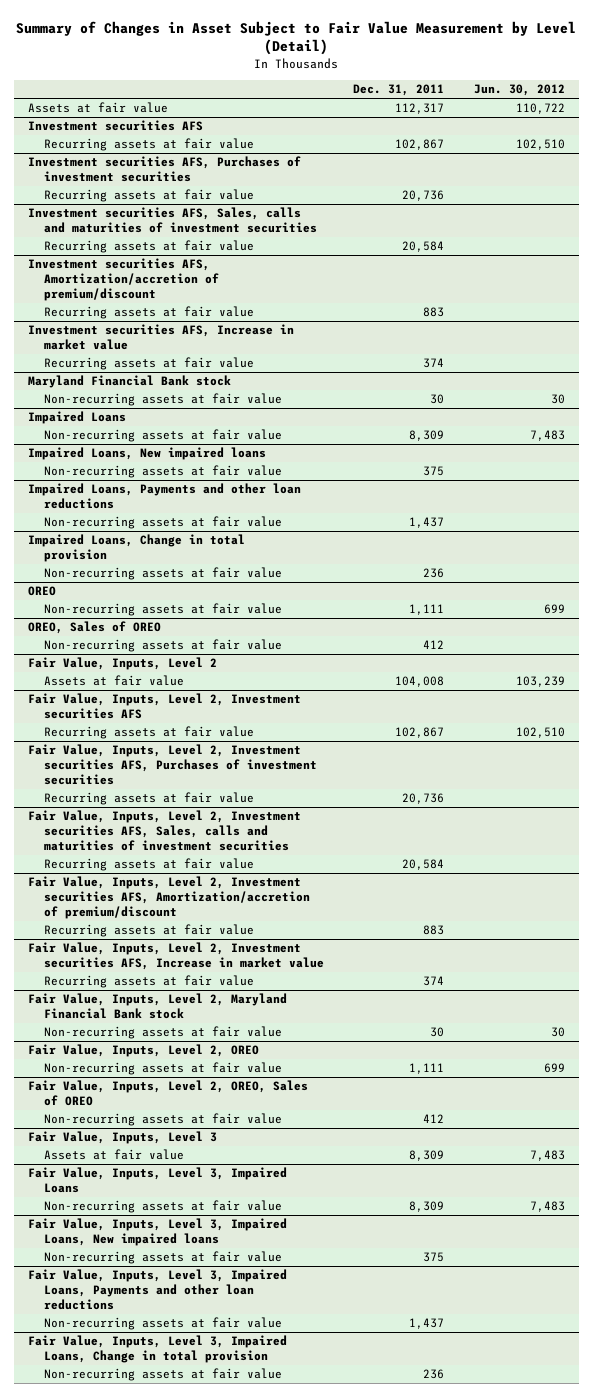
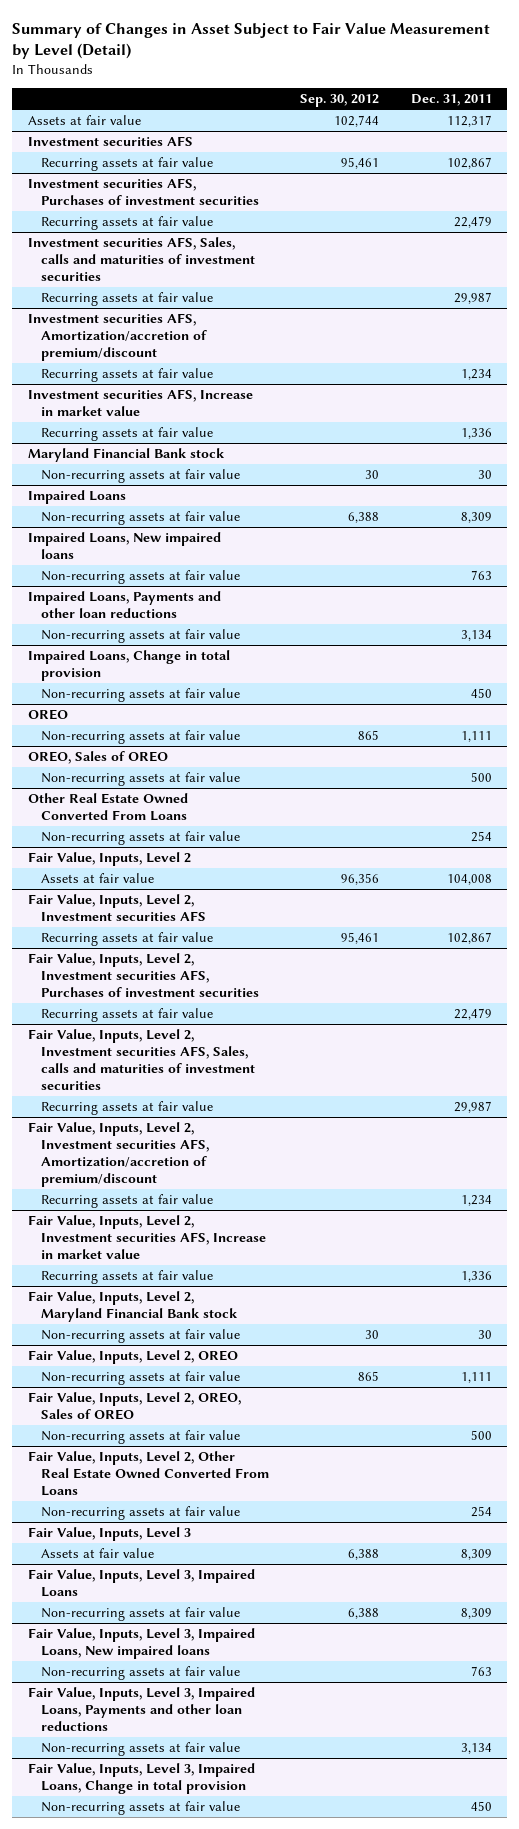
[473,84,565,97] Jun. 30, 2012 -> none
none -> [300,94,380,108] Sep. 30, 2012
[402,190,445,202] 20,736 -> [453,215,492,228] 22,479
[402,241,445,253] 20,584 -> [453,291,492,304] 29,987
[423,307,445,318] 883 -> [460,368,492,380] 1,234
[423,358,445,369] 374 -> [460,427,492,439] 1,336
[423,466,445,477] 375 -> [470,569,492,580] 763
[409,517,445,529] 1,437 -> [460,629,492,641] 3,134
[423,568,445,579] 236 -> [470,687,492,698] 450
[423,640,445,650] 412 -> [470,771,492,782] 500
none -> [27,792,188,822] Other Real Estate Owned Converted From Loans
none -> [40,830,240,845] Non-recurring assets at fair value
[402,793,445,805] 20,736 -> [453,1007,492,1020] 22,479
[402,859,445,871] 20,584 -> [453,1100,492,1113] 29,987
[423,925,445,936] 883 -> [460,1194,492,1206] 1,234
[423,976,445,987] 374 -> [460,1270,492,1282] 1,336
[423,1114,445,1124] 412 -> [470,1429,492,1440] 500
none -> [27,1450,269,1497] Fair Value, Inputs, Level 2, Other Real Estate Owned Converted From Loans
none -> [40,1505,240,1520] Non-recurring assets at fair value
[423,1252,445,1263] 375 -> [470,1665,492,1676] 763
[409,1318,445,1330] 1,437 -> [460,1742,492,1754] 3,134
[423,1369,445,1380] 236 -> [470,1800,492,1811] 450

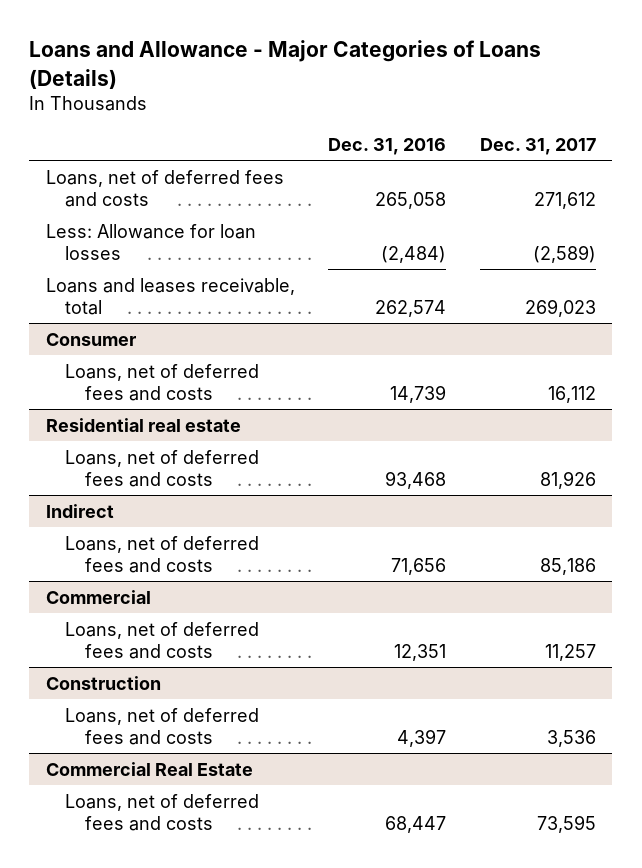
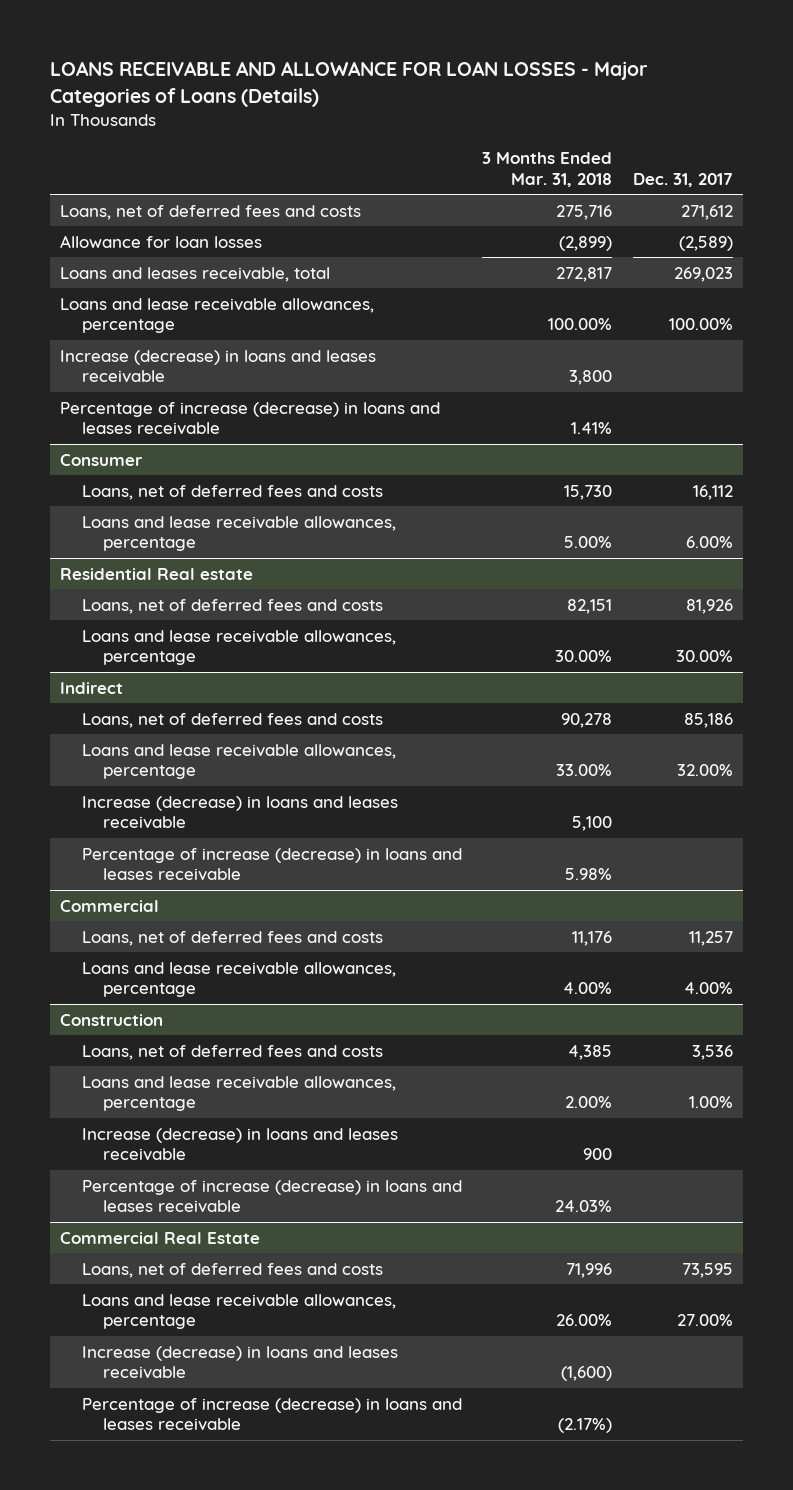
[29,40,542,89] Loans and Allowance - Major Categories of Loans (Details) -> [50,61,649,107] LOANS RECEIVABLE AND ALLOWANCE FOR LOAN LOSSES - Major Categories of Loans (Details)
[328,137,447,155] Dec. 31, 2016 -> none
none -> [482,152,613,187] 3 Months Ended Mar. 31, 2018
[45,223,256,261] Less: Allowance for loan losses -> [60,234,263,248] Allowance for loan losses
none -> [60,297,375,334] Loans and lease receivable allowances, percentage
none -> [60,349,377,384] Increase (decrease) in loans and leases receivable
none -> [60,401,441,436] Percentage of increase (decrease) in loans and leases receivable
none -> [81,515,396,552] Loans and lease receivable allowances, percentage
[45,417,241,432] Residential real estate -> [60,567,254,580] Residential Real estate
none -> [81,629,396,666] Loans and lease receivable allowances, percentage
none -> [81,743,396,780] Loans and lease receivable allowances, percentage
none -> [81,795,398,830] Increase (decrease) in loans and leases receivable
none -> [81,847,462,882] Percentage of increase (decrease) in loans and leases receivable
none -> [81,961,396,998] Loans and lease receivable allowances, percentage
none -> [81,1075,396,1112] Loans and lease receivable allowances, percentage
none -> [81,1127,398,1162] Increase (decrease) in loans and leases receivable
none -> [81,1179,462,1214] Percentage of increase (decrease) in loans and leases receivable
none -> [81,1293,396,1330] Loans and lease receivable allowances, percentage
none -> [81,1345,398,1380] Increase (decrease) in loans and leases receivable
none -> [81,1397,462,1432] Percentage of increase (decrease) in loans and leases receivable

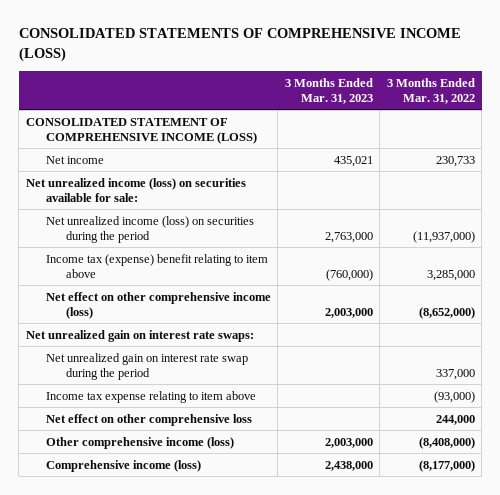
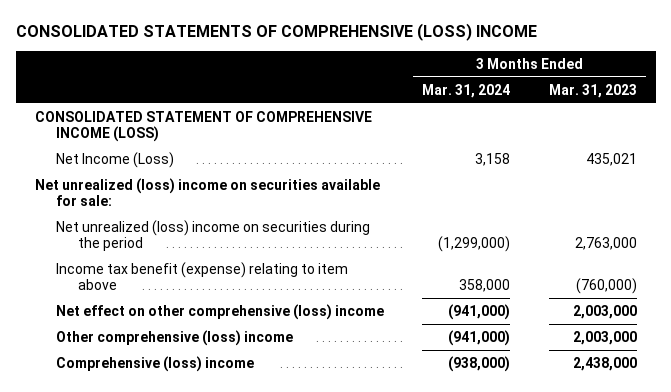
[18,28,461,63] CONSOLIDATED STATEMENTS OF COMPREHENSIVE INCOME (LOSS) -> [15,22,537,41] CONSOLIDATED STATEMENTS OF COMPREHENSIVE (LOSS) INCOME
[386,77,475,104] 3 Months Ended Mar. 31, 2022 -> none
none -> [422,83,511,98] Mar. 31, 2024
[25,329,254,342] Net unrealized gain on interest rate swaps: -> none
[45,352,248,380] Net unrealized gain on interest rate swap during the period -> none
[45,390,256,403] Income tax expense relating to item above -> none
[45,413,252,426] Net effect on other comprehensive loss -> none
[45,155,104,164] Net income -> [56,151,175,168] Net Income (Loss)
[25,177,246,202] Net unrealized income (loss) on securities available for sale: -> [34,177,380,207] Net unrealized (loss) income on securities available for sale:
[45,215,254,243] Net unrealized income (loss) on securities during the period -> [56,219,371,252] Net unrealized (loss) income on securities during the period
[45,253,268,278] Income tax (expense) benefit relating to item above -> [56,261,349,291] Income tax benefit (expense) relating to item above
[45,291,271,319] Net effect on other comprehensive income (loss) -> [56,303,385,320] Net effect on other comprehensive (loss) income
[45,436,234,449] Other comprehensive income (loss) -> [56,329,294,346] Other comprehensive (loss) income
[45,459,201,472] Comprehensive income (loss) -> [56,355,255,372] Comprehensive (loss) income

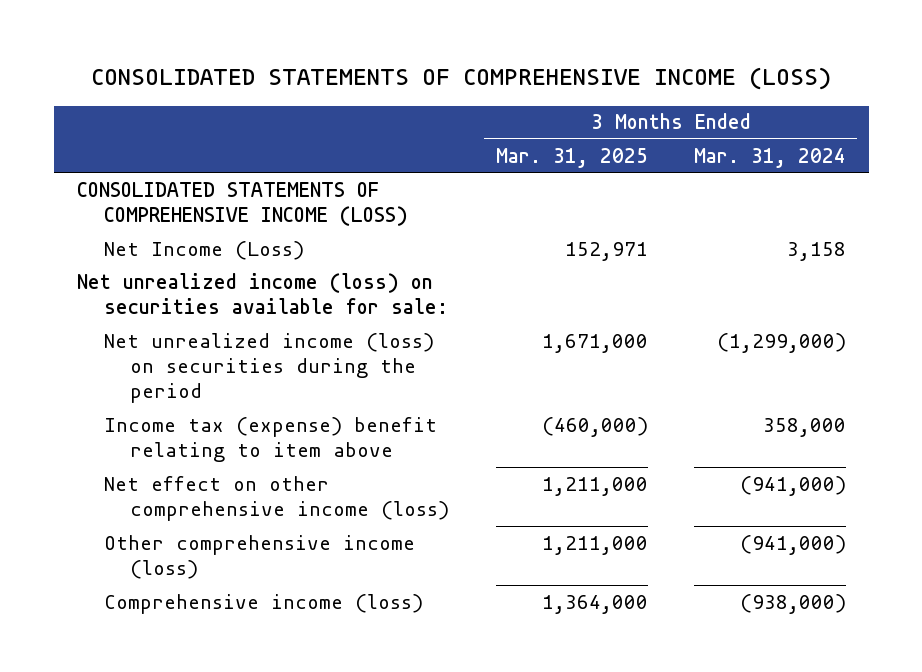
[15,22,537,41] CONSOLIDATED STATEMENTS OF COMPREHENSIVE (LOSS) INCOME -> [91,67,832,91] CONSOLIDATED STATEMENTS OF COMPREHENSIVE INCOME (LOSS)
[548,83,637,98] Mar. 31, 2023 -> none
none -> [495,147,648,168] Mar. 31, 2025
[34,110,372,143] CONSOLIDATED STATEMENT OF COMPREHENSIVE INCOME (LOSS) -> [76,181,408,227] CONSOLIDATED STATEMENTS OF COMPREHENSIVE INCOME (LOSS)
[34,177,380,207] Net unrealized (loss) income on securities available for sale: -> [76,272,448,315] Net unrealized income (loss) on securities available for sale:
[56,219,371,252] Net unrealized (loss) income on securities during the period -> [103,332,434,404] Net unrealized income (loss) on securities during the period
[56,261,349,291] Income tax benefit (expense) relating to item above -> [103,416,437,463] Income tax (expense) benefit relating to item above
[56,303,385,320] Net effect on other comprehensive (loss) income -> [103,475,450,522] Net effect on other comprehensive income (loss)
[56,329,294,346] Other comprehensive (loss) income -> [103,534,415,580] Other comprehensive income (loss)
[56,355,255,372] Comprehensive (loss) income -> [103,593,423,614] Comprehensive income (loss)

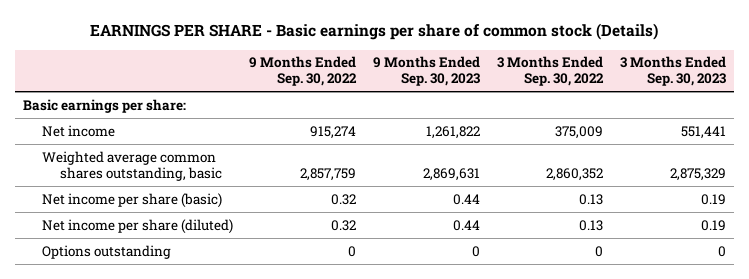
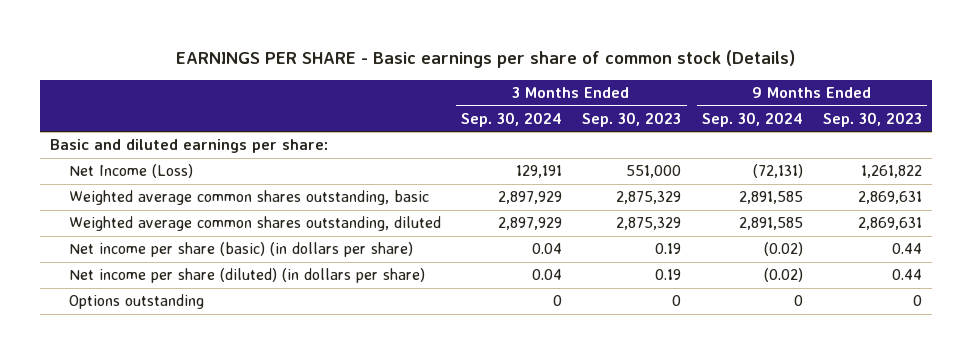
[249,56,358,87] 9 Months Ended Sep. 30, 2022 -> none
[496,56,604,87] 3 Months Ended Sep. 30, 2022 -> none
none -> [461,111,563,127] Sep. 30, 2024
none -> [701,111,803,127] Sep. 30, 2024
[23,98,187,113] Basic earnings per share: -> [50,139,329,154] Basic and diluted earnings per share:
[41,124,115,137] Net income -> [68,164,193,179] Net Income (Loss)
[680,125,726,139] 551,441 -> [626,165,682,179] 551,000
none -> [68,216,441,232] Weighted average common shares outstanding, diluted
[41,192,222,208] Net income per share (basic) -> [68,242,413,258] Net income per share (basic) (in dollars per share)
[41,218,233,234] Net income per share (diluted) -> [68,268,425,284] Net income per share (diluted) (in dollars per share)

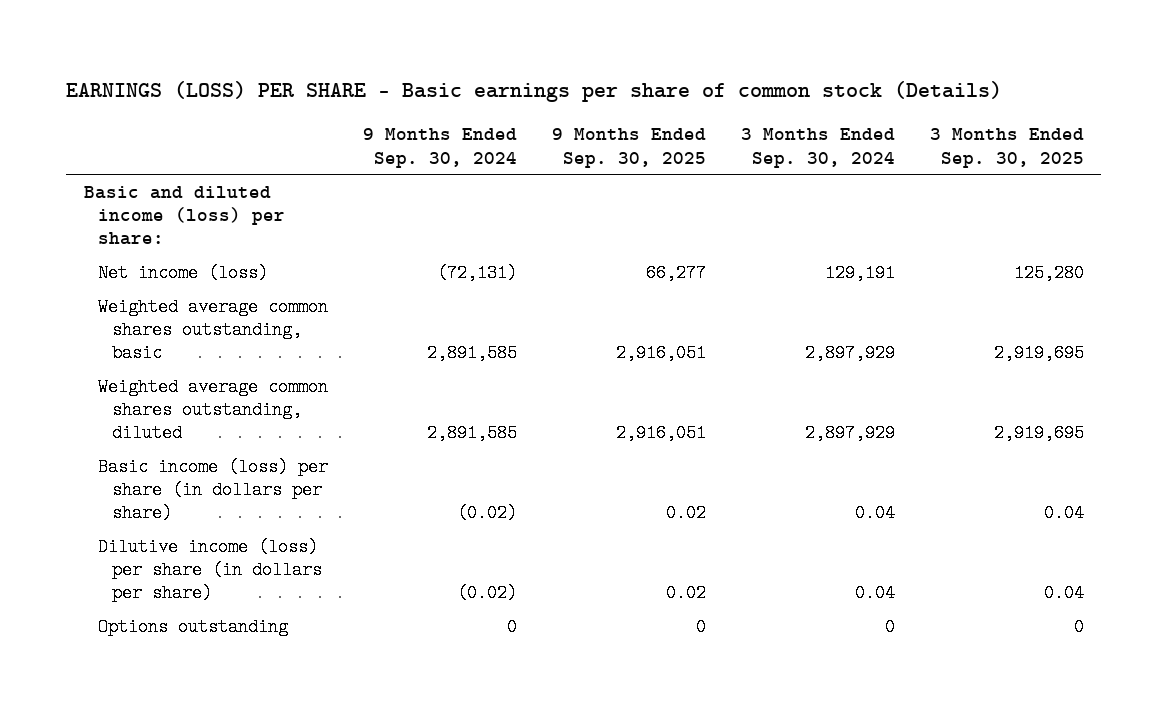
[176,50,796,69] EARNINGS PER SHARE - Basic earnings per share of common stock (Details) -> [66,81,1003,103] EARNINGS (LOSS) PER SHARE - Basic earnings per share of common stock (Details)
[582,111,682,127] Sep. 30, 2023 -> none
[823,111,923,127] Sep. 30, 2023 -> none
none -> [551,128,706,168] 9 Months Ended Sep. 30, 2025
none -> [929,128,1084,168] 3 Months Ended Sep. 30, 2025
[50,139,329,154] Basic and diluted earnings per share: -> [83,186,285,246] Basic and diluted income (loss) per share:
[68,164,193,179] Net Income (Loss) -> [97,264,268,283] Net income (loss)
[68,242,413,258] Net income per share (basic) (in dollars per share) -> [97,458,328,523] Basic income (loss) per share (in dollars per share)
[68,268,425,284] Net income per share (diluted) (in dollars per share) -> [97,538,322,603] Dilutive income (loss) per share (in dollars per share)

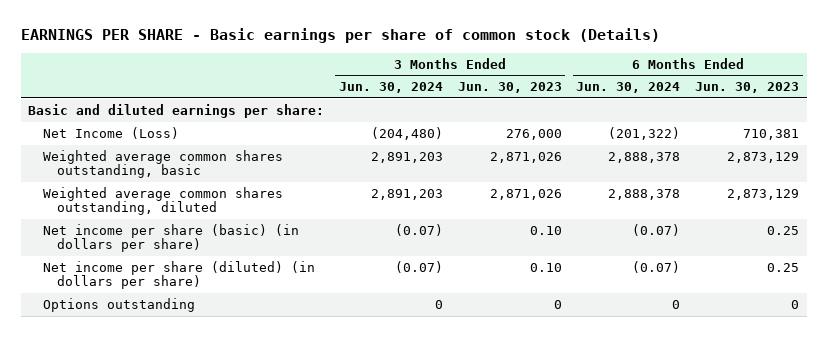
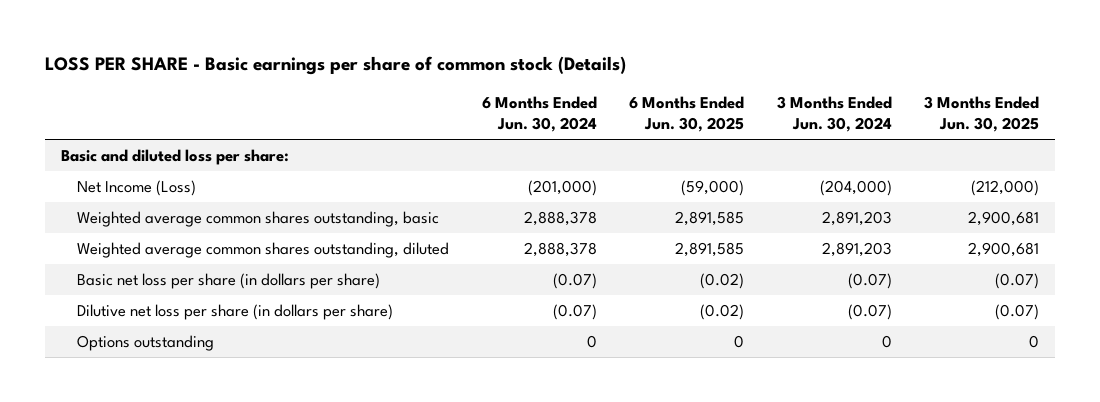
[20,28,660,44] EARNINGS PER SHARE - Basic earnings per share of common stock (Details) -> [44,56,626,76] LOSS PER SHARE - Basic earnings per share of common stock (Details)
[457,82,562,94] Jun. 30, 2023 -> none
[695,82,800,94] Jun. 30, 2023 -> none
none -> [629,95,745,132] 6 Months Ended Jun. 30, 2025
none -> [924,95,1040,132] 3 Months Ended Jun. 30, 2025
[28,103,325,118] Basic and diluted earnings per share: -> [60,149,289,166] Basic and diluted loss per share:
[371,126,444,140] (204,480) -> [819,180,892,197] (204,000)
[608,126,681,140] (201,322) -> [527,180,597,197] (201,000)
[42,223,299,253] Net income per share (basic) (in dollars per share) -> [77,273,381,290] Basic net loss per share (in dollars per share)
[42,260,315,290] Net income per share (diluted) (in dollars per share) -> [77,304,394,321] Dilutive net loss per share (in dollars per share)

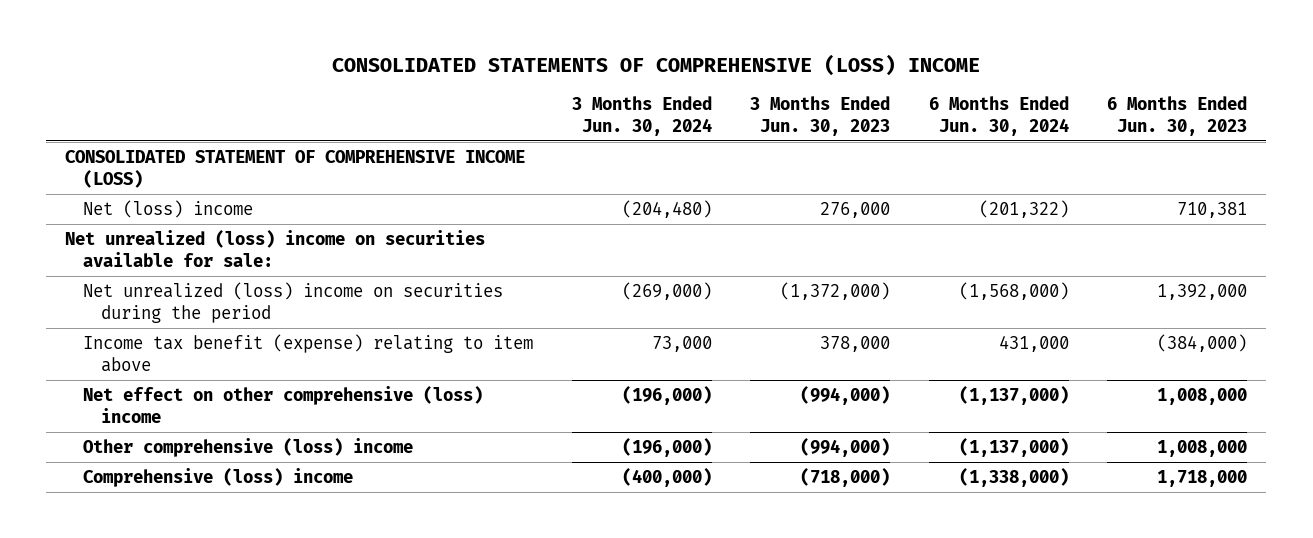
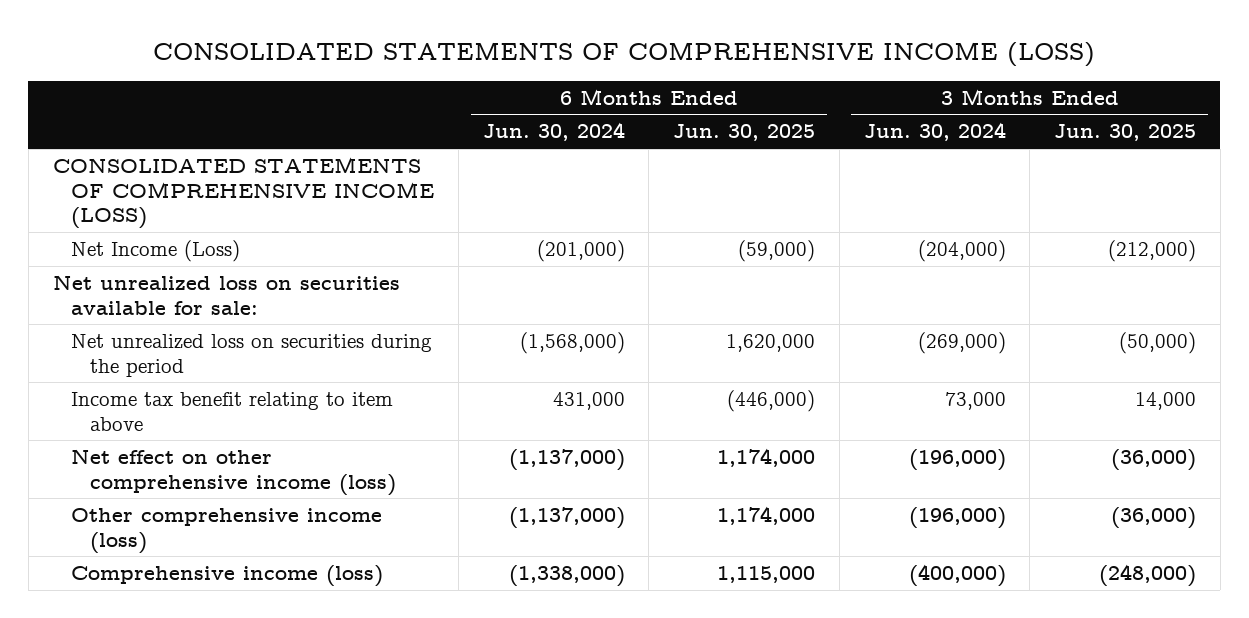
[332,54,981,77] CONSOLIDATED STATEMENTS OF COMPREHENSIVE (LOSS) INCOME -> [153,42,1096,68] CONSOLIDATED STATEMENTS OF COMPREHENSIVE INCOME (LOSS)
[750,96,891,136] 3 Months Ended Jun. 30, 2023 -> none
[1107,96,1248,136] 6 Months Ended Jun. 30, 2023 -> none
none -> [673,124,816,142] Jun. 30, 2025
none -> [1053,124,1196,142] Jun. 30, 2025
[65,149,526,188] CONSOLIDATED STATEMENT OF COMPREHENSIVE INCOME (LOSS) -> [52,156,435,230] CONSOLIDATED STATEMENTS OF COMPREHENSIVE INCOME (LOSS)
[83,199,254,218] Net (loss) income -> [71,239,241,262] Net Income (Loss)
[621,199,712,218] (204,480) -> [917,239,1006,262] (204,000)
[978,199,1069,218] (201,322) -> [536,239,625,262] (201,000)
[65,229,486,267] Net unrealized (loss) income on securities available for sale: -> [52,274,400,315] Net unrealized loss on securities available for sale:
[83,281,504,323] Net unrealized (loss) income on securities during the period -> [71,333,433,377] Net unrealized loss on securities during the period
[83,333,534,372] Income tax benefit (expense) relating to item above -> [71,391,394,431] Income tax benefit relating to item above
[83,385,484,423] Net effect on other comprehensive (loss) income -> [71,448,396,496] Net effect on other comprehensive income (loss)
[83,437,414,457] Other comprehensive (loss) income -> [71,507,383,554] Other comprehensive income (loss)
[83,467,354,487] Comprehensive (loss) income -> [71,564,384,587] Comprehensive income (loss)

